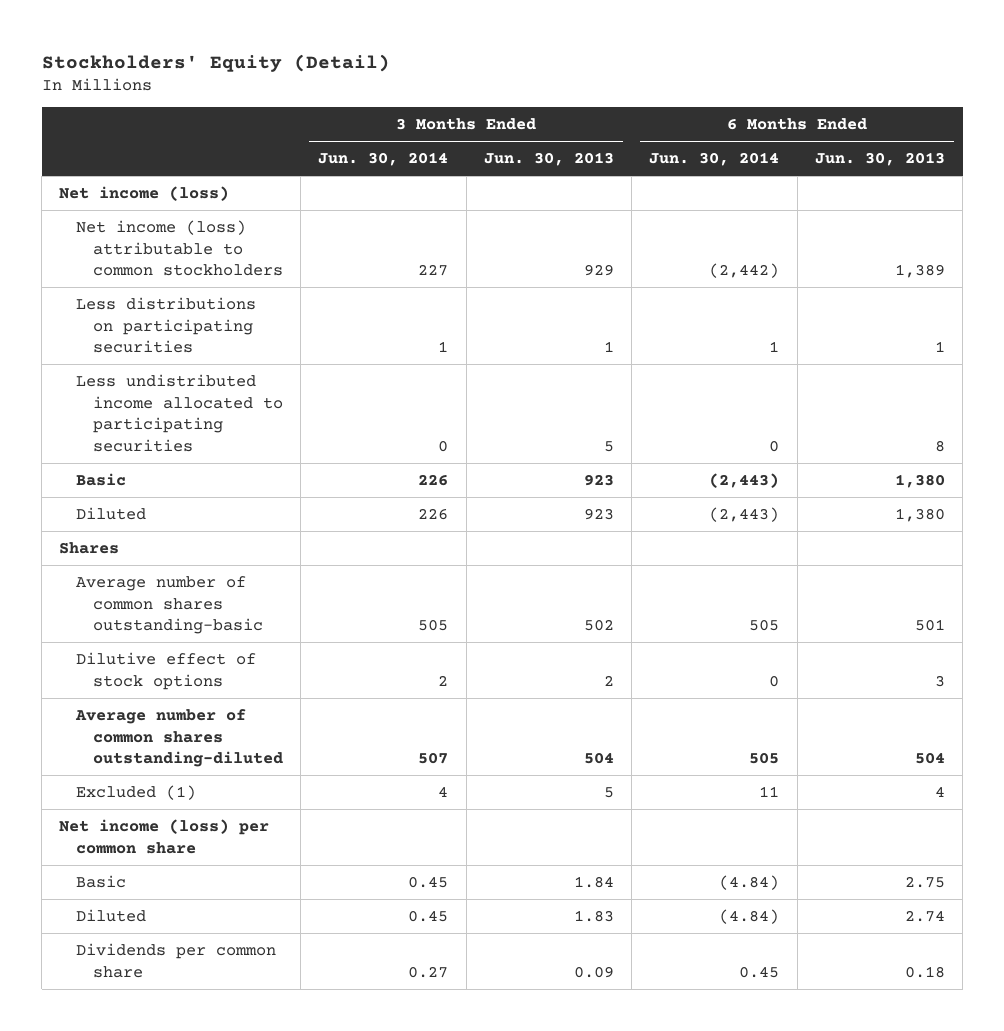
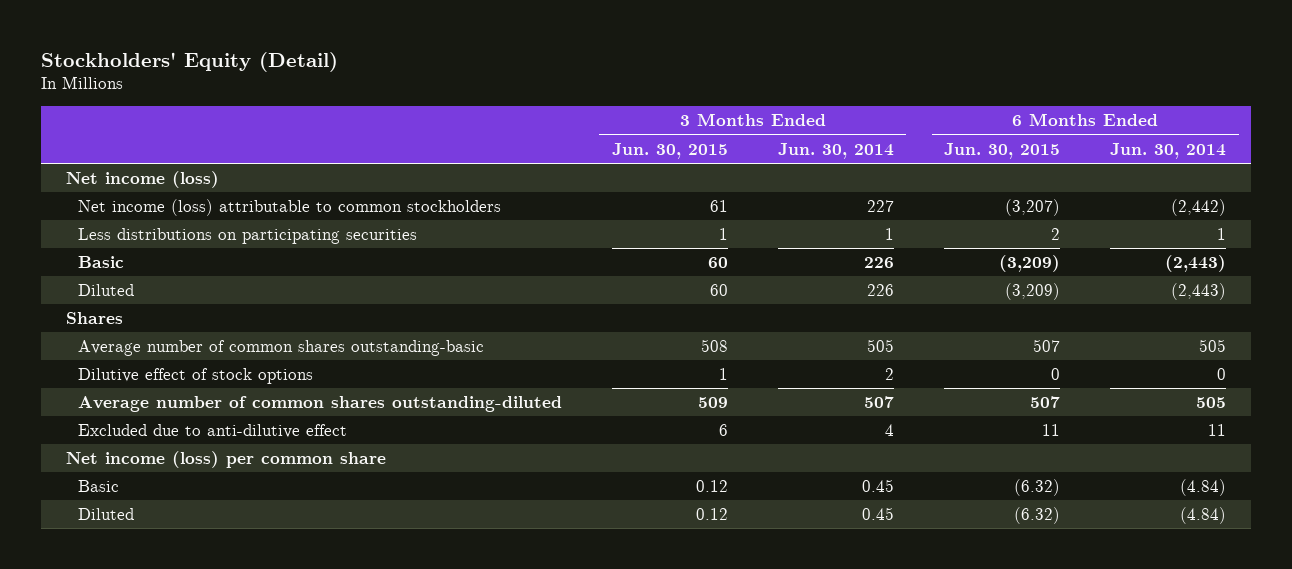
[483,152,614,167] Jun. 30, 2013 -> none
[814,152,945,167] Jun. 30, 2013 -> none
none -> [611,142,728,159] Jun. 30, 2015
none -> [944,142,1061,159] Jun. 30, 2015
[76,373,283,452] Less undistributed income allocated to participating securities -> none
[76,784,197,800] Excluded (1) -> [77,424,347,439] Excluded due to anti-dilutive effect
[76,942,277,978] Dividends per common share -> none

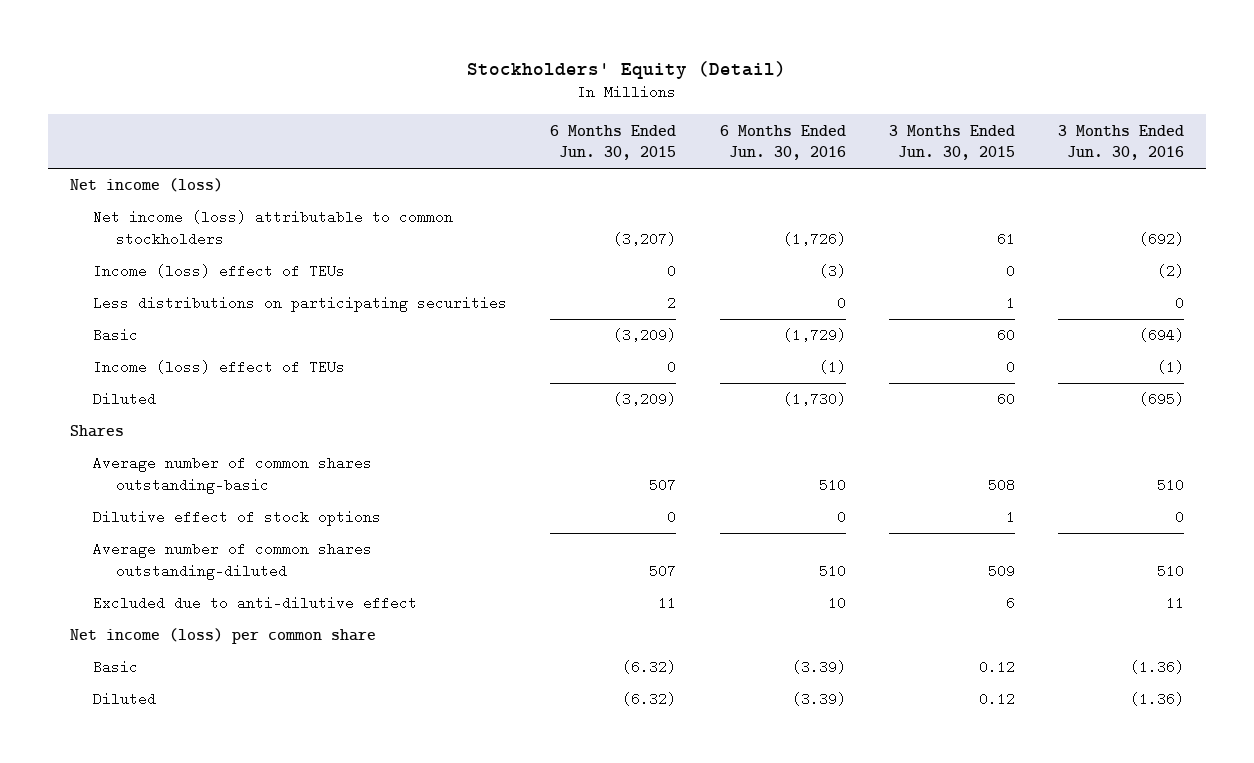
[777,142,894,159] Jun. 30, 2014 -> none
[1110,142,1227,159] Jun. 30, 2014 -> none
none -> [719,124,846,161] 6 Months Ended Jun. 30, 2016
none -> [1058,124,1185,161] 3 Months Ended Jun. 30, 2016
none -> [93,264,346,279] Income (loss) effect of TEUs
none -> [93,360,346,375] Income (loss) effect of TEUs

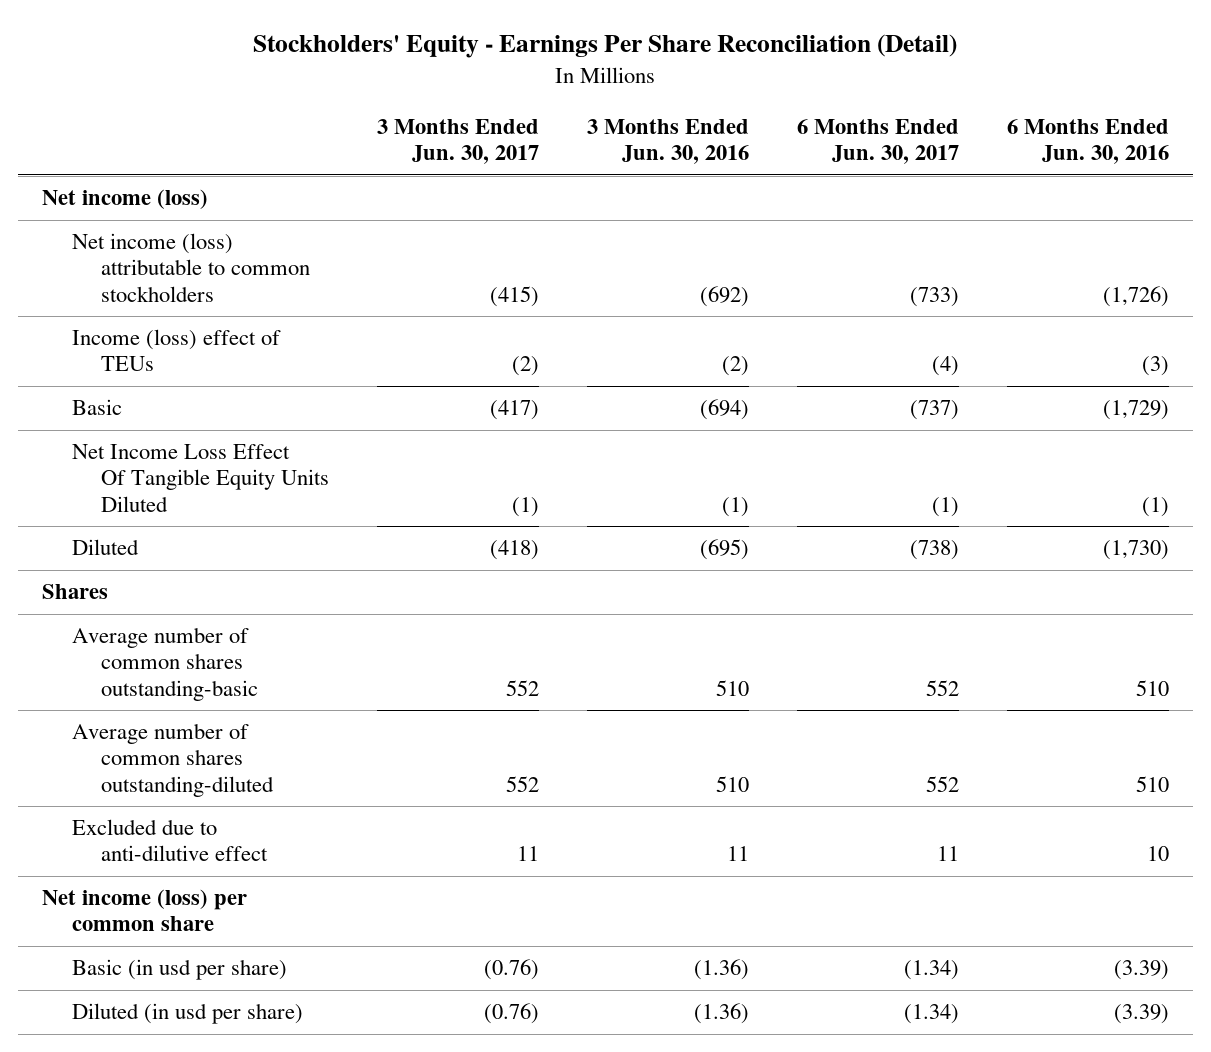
[467,60,787,79] Stockholders' Equity (Detail) -> [253,34,958,59] Stockholders' Equity - Earnings Per Share Reconciliation (Detail)
[550,124,677,161] 6 Months Ended Jun. 30, 2015 -> none
[888,124,1015,161] 3 Months Ended Jun. 30, 2015 -> none
none -> [377,118,540,165] 3 Months Ended Jun. 30, 2017
none -> [797,118,960,165] 6 Months Ended Jun. 30, 2017
[93,296,508,313] Less distributions on participating securities -> none
[93,360,346,375] Income (loss) effect of TEUs -> [71,444,330,512] Net Income Loss Effect Of Tangible Equity Units Diluted
[93,510,382,527] Dilutive effect of stock options -> none
[93,660,139,675] Basic -> [71,959,287,981] Basic (in usd per share)
[93,692,157,707] Diluted -> [71,1003,303,1025] Diluted (in usd per share)

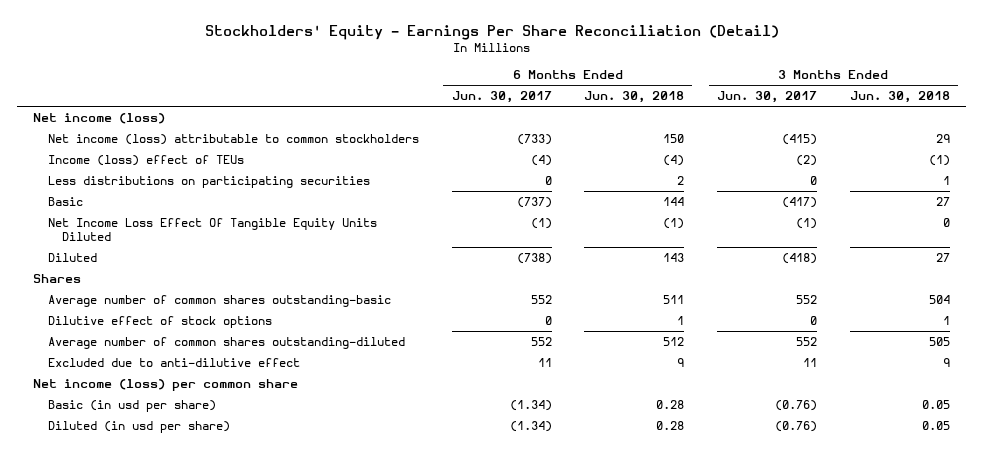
[587,118,750,165] 3 Months Ended Jun. 30, 2016 -> none
[1007,118,1170,165] 6 Months Ended Jun. 30, 2016 -> none
none -> [584,91,685,104] Jun. 30, 2018
none -> [849,91,950,104] Jun. 30, 2018
none -> [47,176,370,189] Less distributions on participating securities
none -> [47,316,272,329] Dilutive effect of stock options

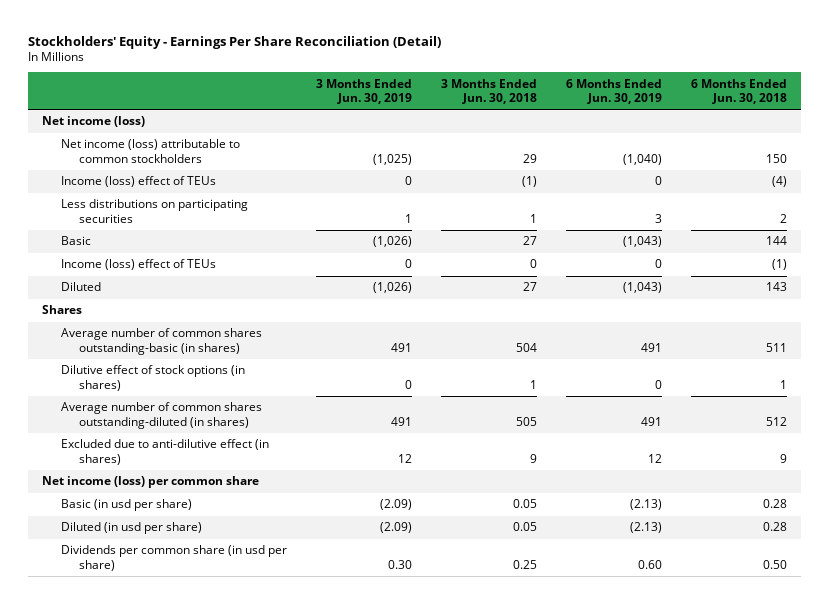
[451,91,552,104] Jun. 30, 2017 -> none
[717,91,818,104] Jun. 30, 2017 -> none
none -> [315,78,412,105] 3 Months Ended Jun. 30, 2019
none -> [565,78,662,105] 6 Months Ended Jun. 30, 2019
[47,218,377,242] Net Income Loss Effect Of Tangible Equity Units Diluted -> [60,259,216,271] Income (loss) effect of TEUs
[47,295,391,308] Average number of common shares outstanding-basic -> [60,328,262,355] Average number of common shares outstanding-basic (in shares)
[47,316,272,329] Dilutive effect of stock options -> [60,365,245,391] Dilutive effect of stock options (in shares)
[47,337,405,350] Average number of common shares outstanding-diluted -> [60,402,262,429] Average number of common shares outstanding-diluted (in shares)
[47,358,300,368] Excluded due to anti-dilutive effect -> [60,439,269,465] Excluded due to anti-dilutive effect (in shares)
none -> [60,545,287,571] Dividends per common share (in usd per share)

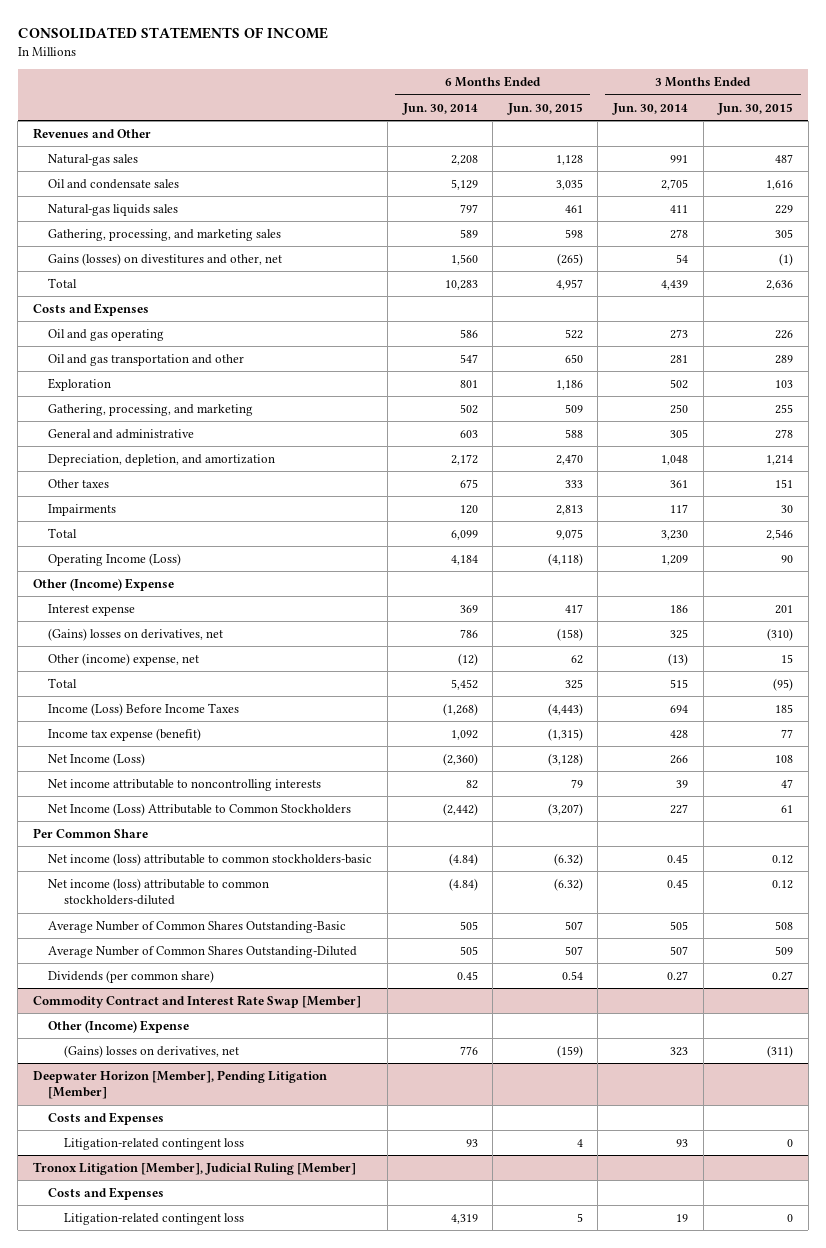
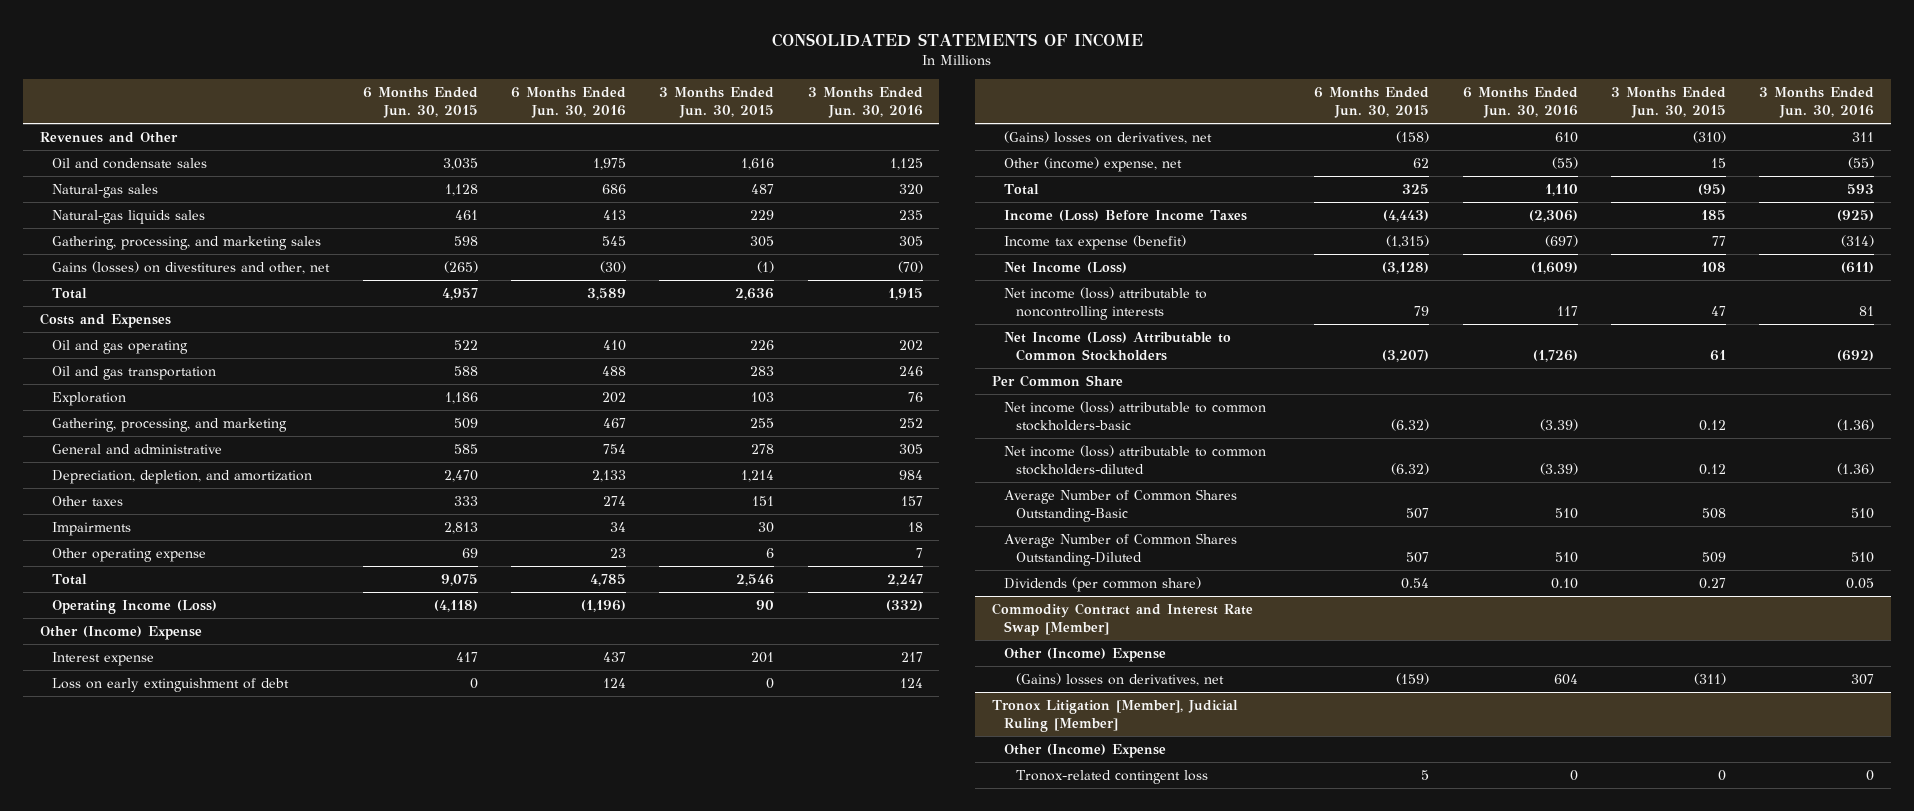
[401,102,478,115] Jun. 30, 2014 -> none
[611,102,688,115] Jun. 30, 2014 -> none
none -> [511,86,627,119] 6 Months Ended Jun. 30, 2016
none -> [807,86,923,119] 3 Months Ended Jun. 30, 2016
[48,154,139,167] Natural-gas sales -> [52,183,159,198] Natural-gas sales
[48,354,245,367] Oil and gas transportation and other -> [52,365,217,380] Oil and gas transportation
[564,354,583,364] 650 -> [453,365,478,376] 588
[775,355,794,365] 289 -> [750,365,775,376] 283
[564,429,583,439] 588 -> [453,443,478,454] 585
none -> [52,547,207,562] Other operating expense
none -> [52,677,290,692] Loss on early extinguishment of debt
[48,779,322,792] Net income attributable to noncontrolling interests -> [1004,286,1208,321] Net income (loss) attributable to noncontrolling interests
[32,1070,327,1100] Deepwater Horizon [Member], Pending Litigation [Member] -> none
[48,1112,165,1126] Costs and Expenses -> none
[63,1138,244,1151] Litigation-related contingent loss -> none
[48,1187,165,1201] Costs and Expenses -> none
none -> [1004,743,1167,758] Other (Income) Expense
[63,1213,244,1226] Litigation-related contingent loss -> [1016,769,1209,784] Tronox-related contingent loss

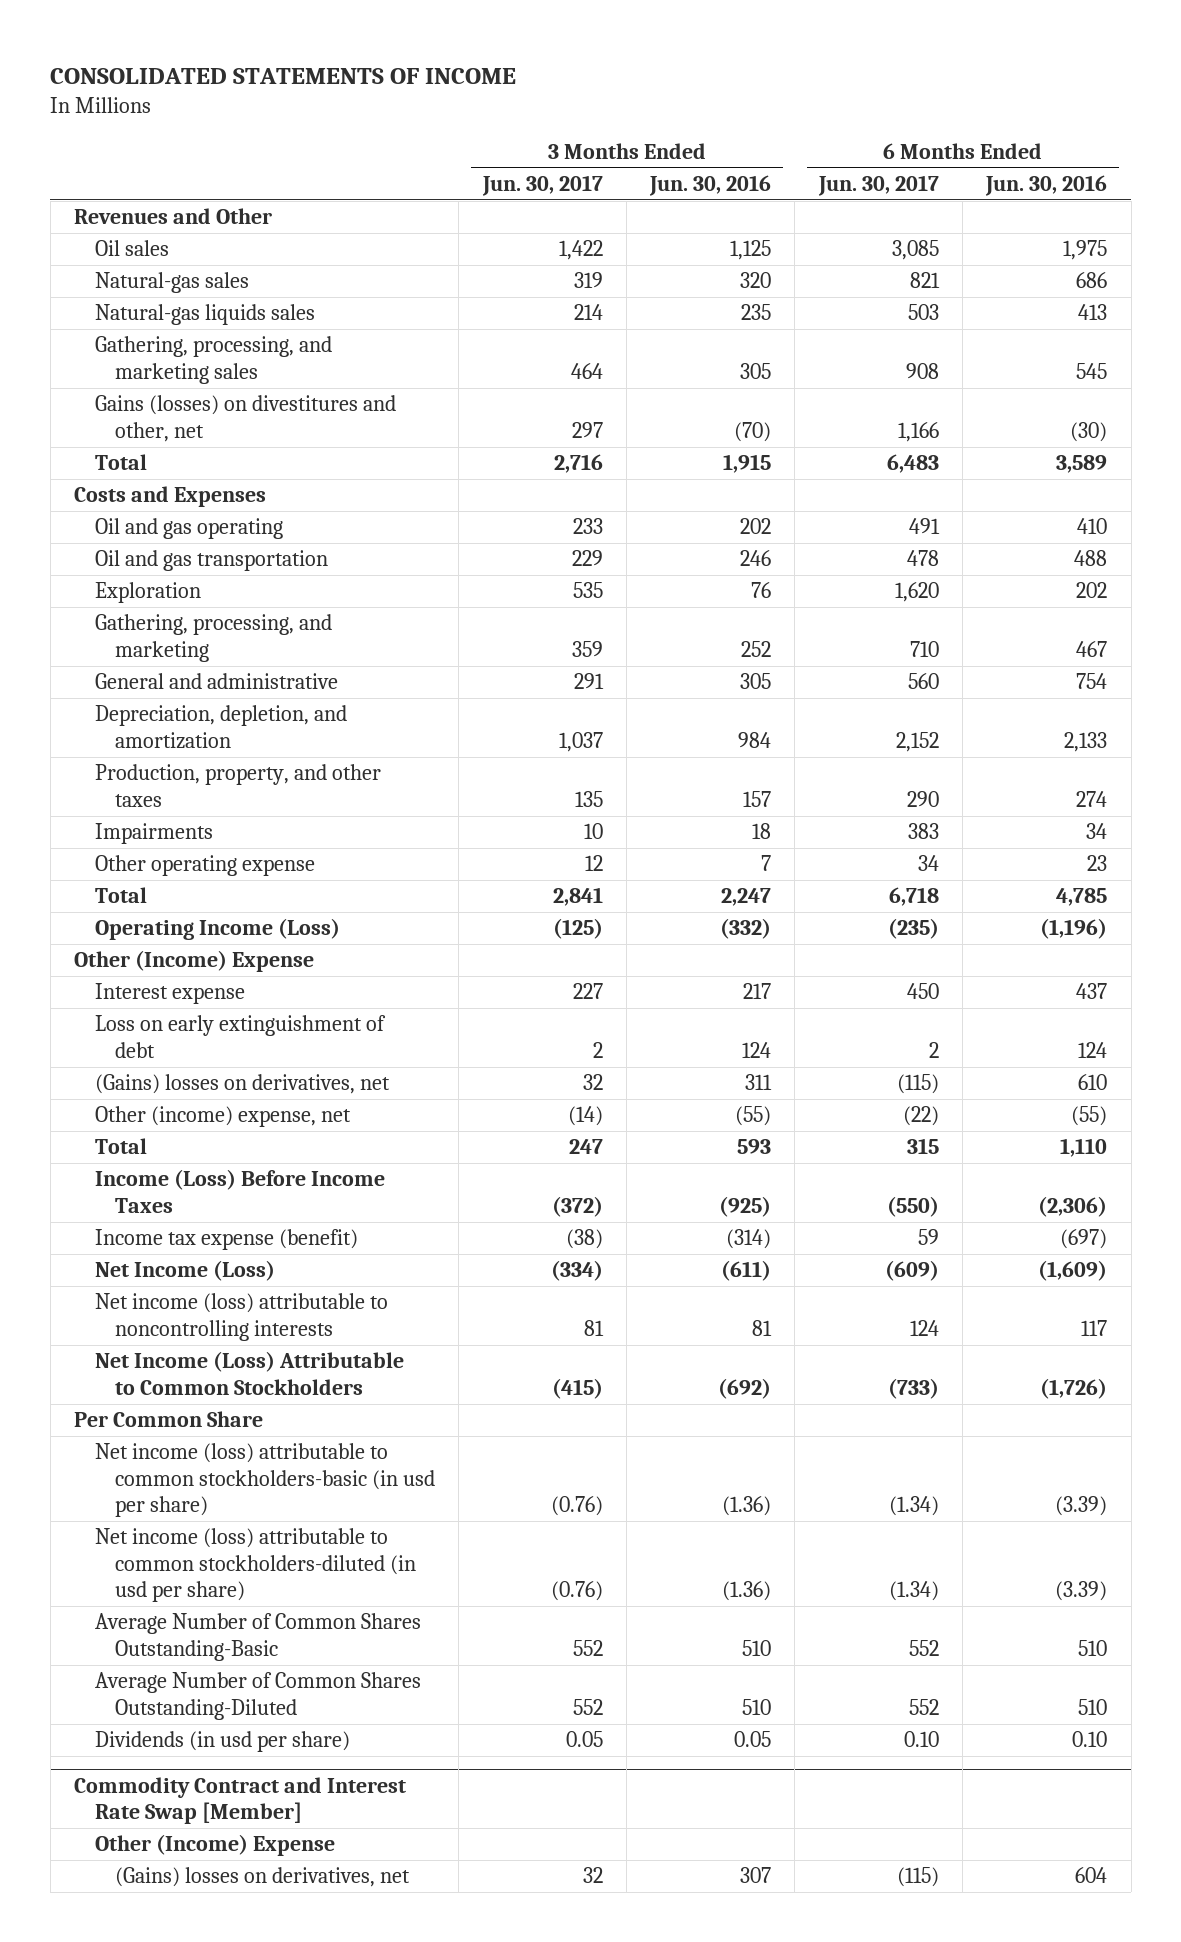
[362,86,478,119] 6 Months Ended Jun. 30, 2015 -> none
[659,86,775,119] 3 Months Ended Jun. 30, 2015 -> none
none -> [481,174,603,196] Jun. 30, 2017
none -> [817,174,939,196] Jun. 30, 2017
[52,157,208,169] Oil and condensate sales -> [94,240,169,257] Oil sales
[52,495,124,506] Other taxes -> [94,764,381,807] Production, property, and other taxes
[1004,400,1267,432] Net income (loss) attributable to common stockholders-basic -> [94,1443,435,1518] Net income (loss) attributable to common stockholders-basic (in usd per share)
[1004,444,1267,476] Net income (loss) attributable to common stockholders-diluted -> [94,1528,416,1603] Net income (loss) attributable to common stockholders-diluted (in usd per share)
[1004,576,1202,592] Dividends (per common share) -> [94,1731,350,1753] Dividends (in usd per share)
[991,699,1238,733] Tronox Litigation [Member], Judicial Ruling [Member] -> none
[1004,743,1167,758] Other (Income) Expense -> none
[1016,769,1209,784] Tronox-related contingent loss -> none

